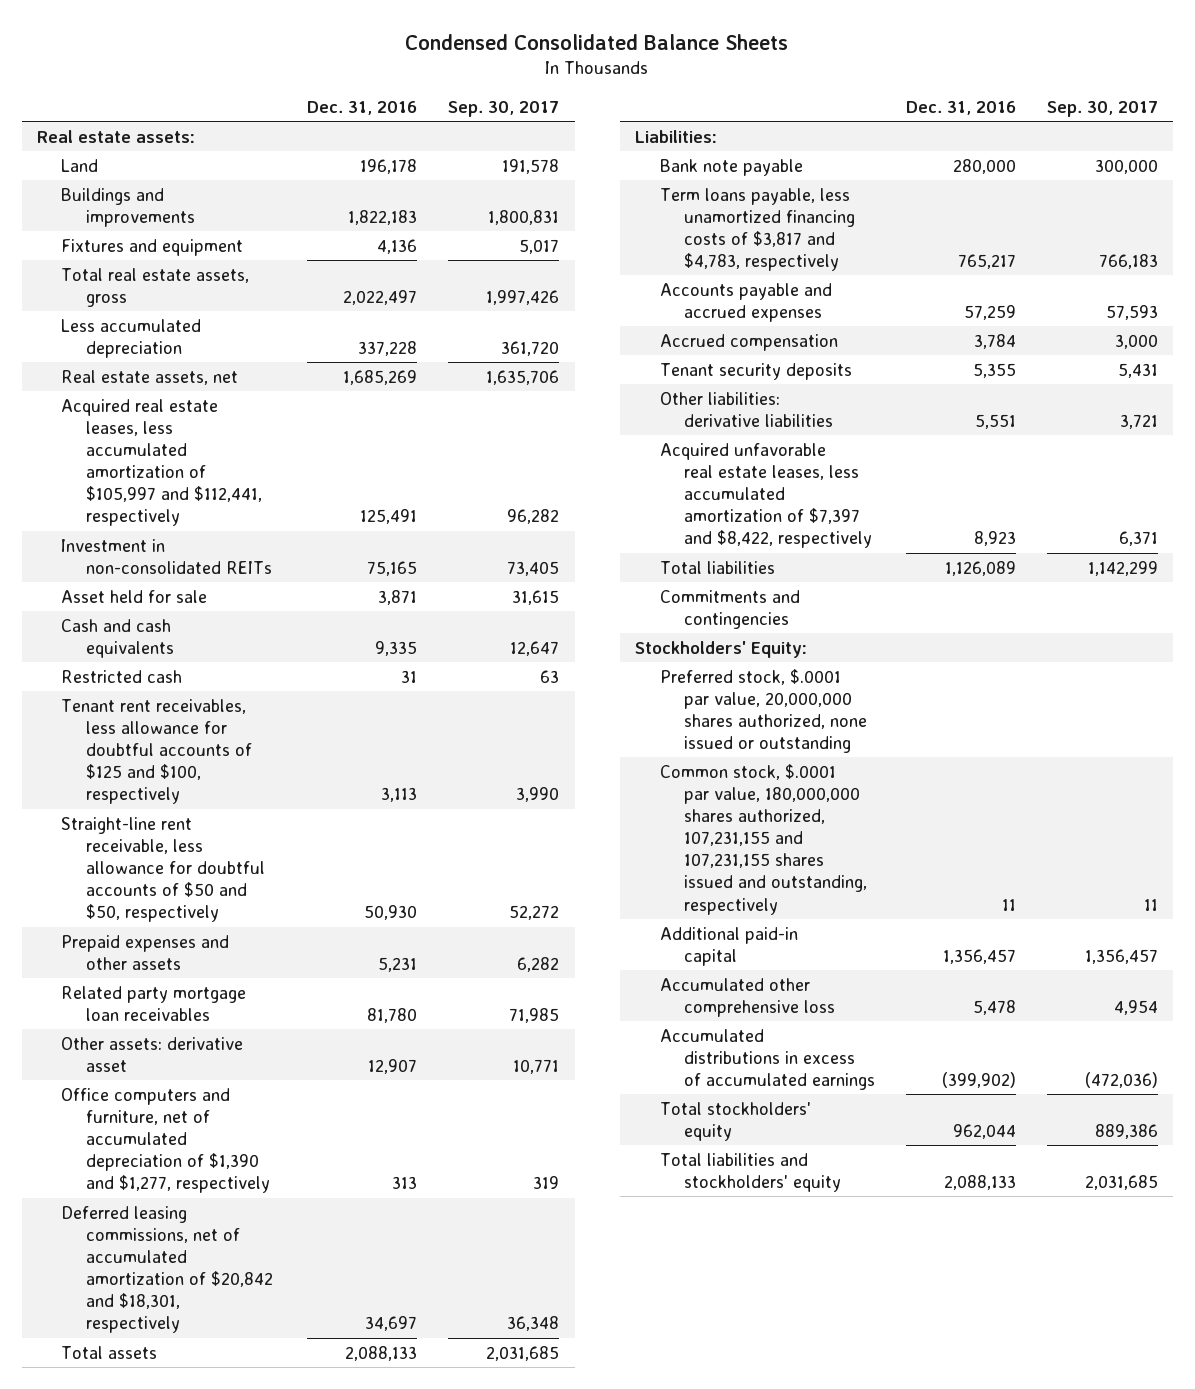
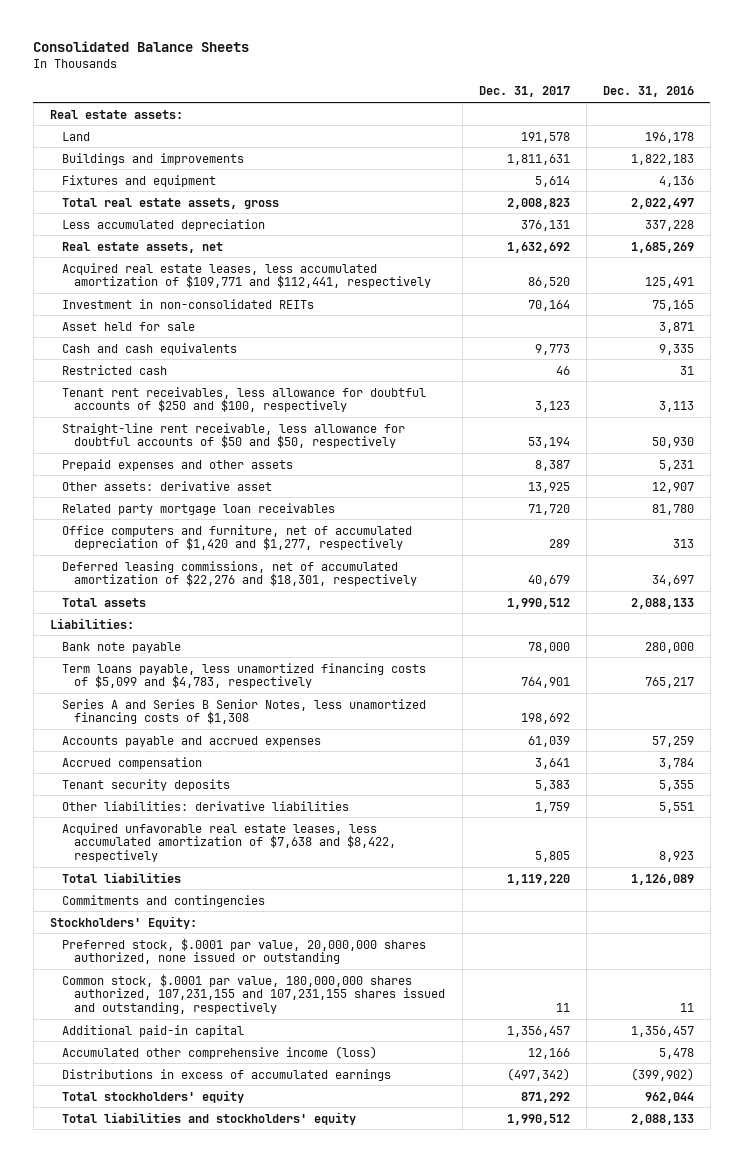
[405,33,789,50] Condensed Consolidated Balance Sheets -> [33,40,250,52] Consolidated Balance Sheets
[448,100,560,117] Sep. 30, 2017 -> none
none -> [478,86,570,98] Dec. 31, 2017
[61,398,262,527] Acquired real estate leases, less accumulated amortization of $105,997 and $112,441, respectively -> [62,262,432,289] Acquired real estate leases, less accumulated amortization of $109,771 and $112,441, respectively
[61,698,252,805] Tenant rent receivables, less allowance for doubtful accounts of $125 and $100, respectively -> [62,386,427,413] Tenant rent receivables, less allowance for doubtful accounts of $250 and $100, respectively
[61,985,247,1021] Related party mortgage loan receivables -> [62,502,336,515] Related party mortgage loan receivables
[61,1087,270,1194] Office computers and furniture, net of accumulated depreciation of $1,390 and $1,277, respectively -> [62,524,413,551] Office computers and furniture, net of accumulated depreciation of $1,420 and $1,277, respectively
[61,1205,273,1334] Deferred leasing commissions, net of accumulated amortization of $20,842 and $18,301, respectively -> [62,560,418,587] Deferred leasing commissions, net of accumulated amortization of $22,276 and $18,301, respectively
[659,187,855,272] Term loans payable, less unamortized financing costs of $3,817 and $4,783, respectively -> [62,662,427,689] Term loans payable, less unamortized financing costs of $5,099 and $4,783, respectively
none -> [62,698,427,725] Series A and Series B Senior Notes, less unamortized financing costs of $1,308
[659,442,872,549] Acquired unfavorable real estate leases, less accumulated amortization of $7,397 and $8,422, respectively -> [62,822,397,863] Acquired unfavorable real estate leases, less accumulated amortization of $7,638 and $8,422, respectively
[659,977,835,1017] Accumulated other comprehensive loss -> [62,1045,378,1059] Accumulated other comprehensive income (loss)
[659,1028,875,1090] Accumulated distributions in excess of accumulated earnings -> [62,1068,392,1081] Distributions in excess of accumulated earnings

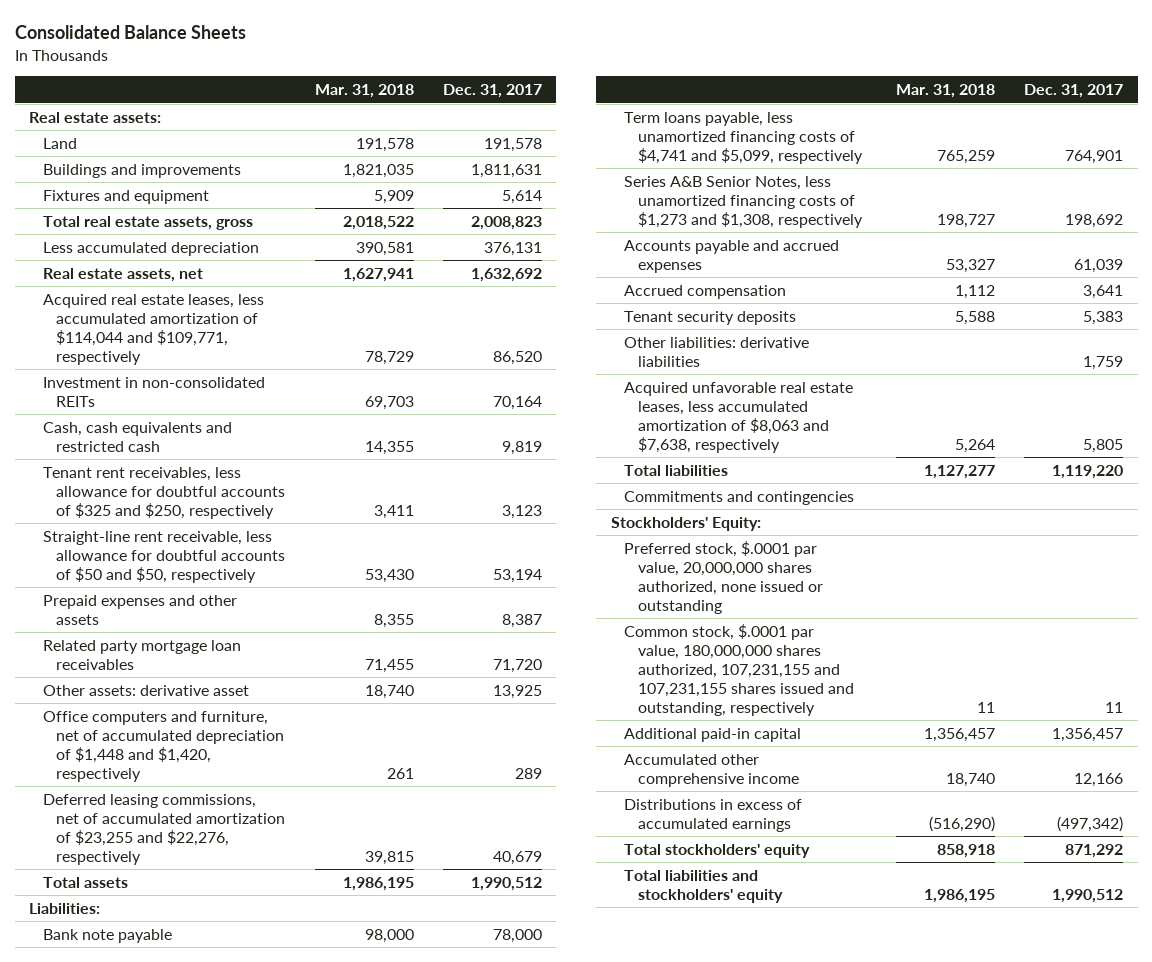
[602,86,694,98] Dec. 31, 2016 -> none
none -> [314,84,414,99] Mar. 31, 2018
[62,262,432,289] Acquired real estate leases, less accumulated amortization of $109,771 and $112,441, respectively -> [42,293,264,365] Acquired real estate leases, less accumulated amortization of $114,044 and $109,771, respectively
[62,321,196,331] Asset held for sale -> none
[62,364,168,375] Restricted cash -> none
[62,342,238,355] Cash and cash equivalents -> [42,421,232,452] Cash, cash equivalents and restricted cash
[534,343,570,355] 9,773 -> [501,440,542,455] 9,819
[62,386,427,413] Tenant rent receivables, less allowance for doubtful accounts of $250 and $100, respectively -> [42,466,286,519] Tenant rent receivables, less allowance for doubtful accounts of $325 and $250, respectively
[62,480,273,491] Other assets: derivative asset -> [42,684,249,696] Other assets: derivative asset
[62,524,413,551] Office computers and furniture, net of accumulated depreciation of $1,420 and $1,277, respectively -> [42,710,285,782] Office computers and furniture, net of accumulated depreciation of $1,448 and $1,420, respectively
[62,560,418,587] Deferred leasing commissions, net of accumulated amortization of $22,276 and $18,301, respectively -> [42,793,286,865] Deferred leasing commissions, net of accumulated amortization of $23,255 and $22,276, respectively
[62,662,427,689] Term loans payable, less unamortized financing costs of $5,099 and $4,783, respectively -> [624,111,863,164] Term loans payable, less unamortized financing costs of $4,741 and $5,099, respectively
[62,698,427,725] Series A and Series B Senior Notes, less unamortized financing costs of $1,308 -> [624,175,863,228] Series A&B Senior Notes, less unamortized financing costs of $1,273 and $1,308, respectively
[62,822,397,863] Acquired unfavorable real estate leases, less accumulated amortization of $7,638 and $8,422, respectively -> [624,381,854,453] Acquired unfavorable real estate leases, less accumulated amortization of $8,063 and $7,638, respectively
[62,1045,378,1059] Accumulated other comprehensive income (loss) -> [624,753,799,787] Accumulated other comprehensive income

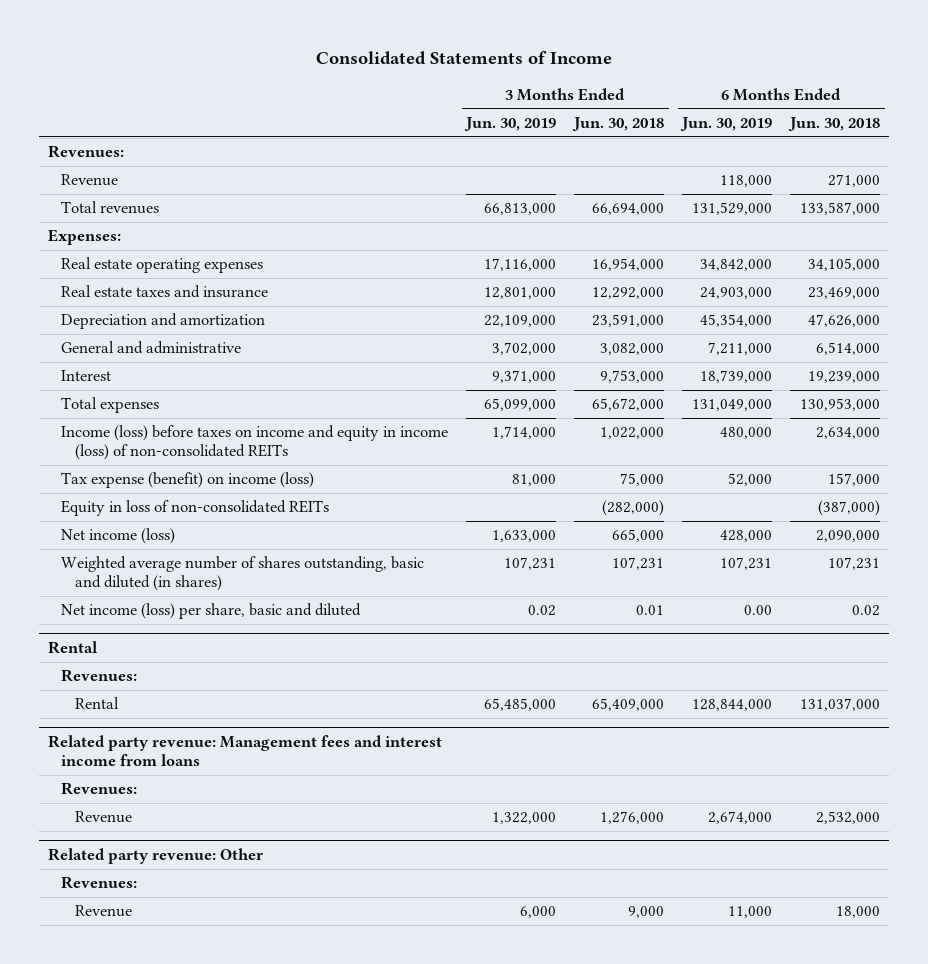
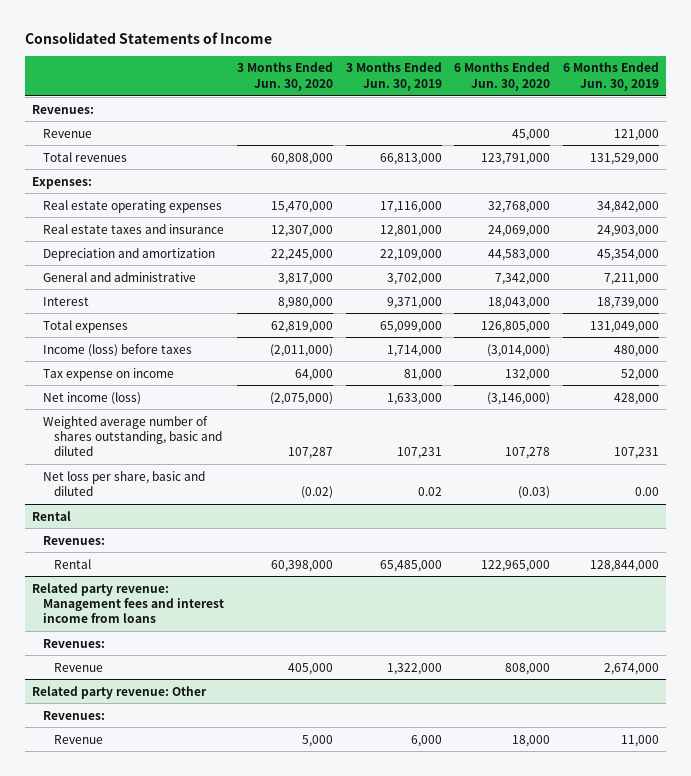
[572,116,665,131] Jun. 30, 2018 -> none
[788,116,881,131] Jun. 30, 2018 -> none
none -> [236,62,333,91] 3 Months Ended Jun. 30, 2020
none -> [454,62,551,91] 6 Months Ended Jun. 30, 2020
[720,175,773,188] 118,000 -> [614,128,660,141] 121,000
[61,500,330,517] Equity in loss of non-consolidated REITs -> none
[61,425,449,461] Income (loss) before taxes on income and equity in income (loss) of non-consolidated REITs -> [42,343,192,357] Income (loss) before taxes
[61,472,315,489] Tax expense (benefit) on income (loss) -> [42,367,174,381] Tax expense on income
[61,556,425,592] Weighted average number of shares outstanding, basic and diluted (in shares) -> [42,415,222,457] Weighted average number of shares outstanding, basic and diluted
[61,603,362,620] Net income (loss) per share, basic and diluted -> [42,470,205,496] Net loss per share, basic and diluted

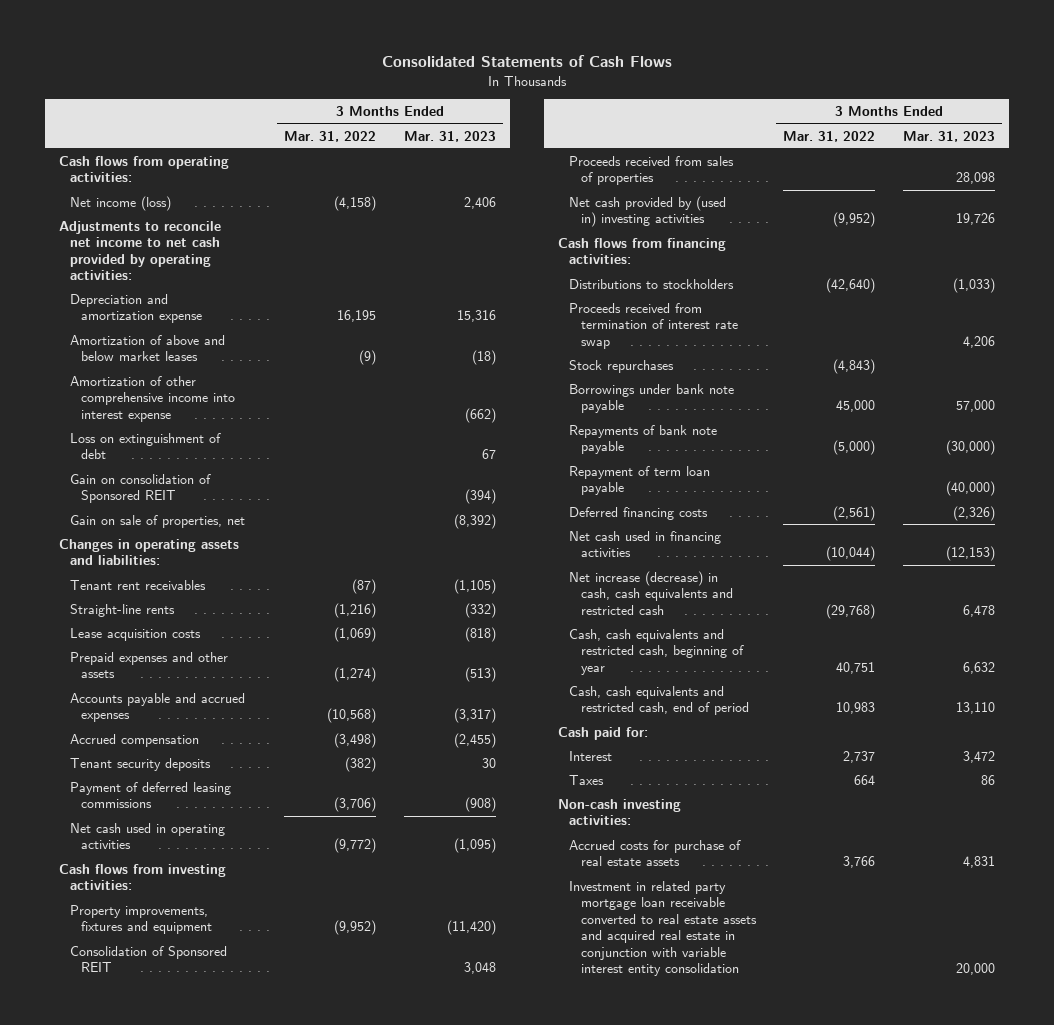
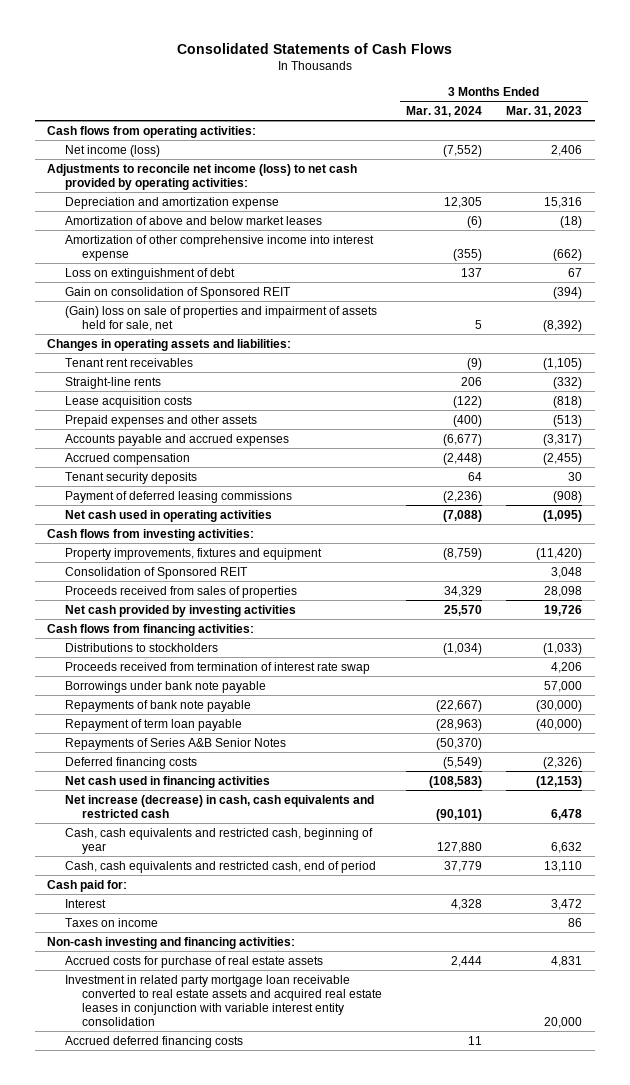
[284,130,377,142] Mar. 31, 2022 -> none
none -> [406,105,483,117] Mar. 31, 2024
[59,220,222,281] Adjustments to reconcile net income to net cash provided by operating activities: -> [47,163,358,190] Adjustments to reconcile net income (loss) to net cash provided by operating activities:
[70,514,246,528] Gain on sale of properties, net -> [64,305,377,331] (Gain) loss on sale of properties and impairment of assets held for sale, net
[569,195,727,228] Net cash provided by (used in) investing activities -> [64,604,296,617] Net cash provided by investing activities
[569,359,675,373] Stock repurchases -> none
none -> [64,737,286,750] Repayments of Series A&B Senior Notes
[569,774,605,785] Taxes -> [64,917,158,927] Taxes on income
[558,798,682,826] Non-cash investing activities: -> [47,936,296,949] Non-cash investing and financing activities:
[569,880,757,977] Investment in related party mortgage loan receivable converted to real estate assets and acquired real estate in conjunction with variable interest entity consolidation -> [64,974,383,1027] Investment in related party mortgage loan receivable converted to real estate assets and acquired real estate leases in conjunction with variable interest entity consolidation
none -> [64,1035,243,1048] Accrued deferred financing costs

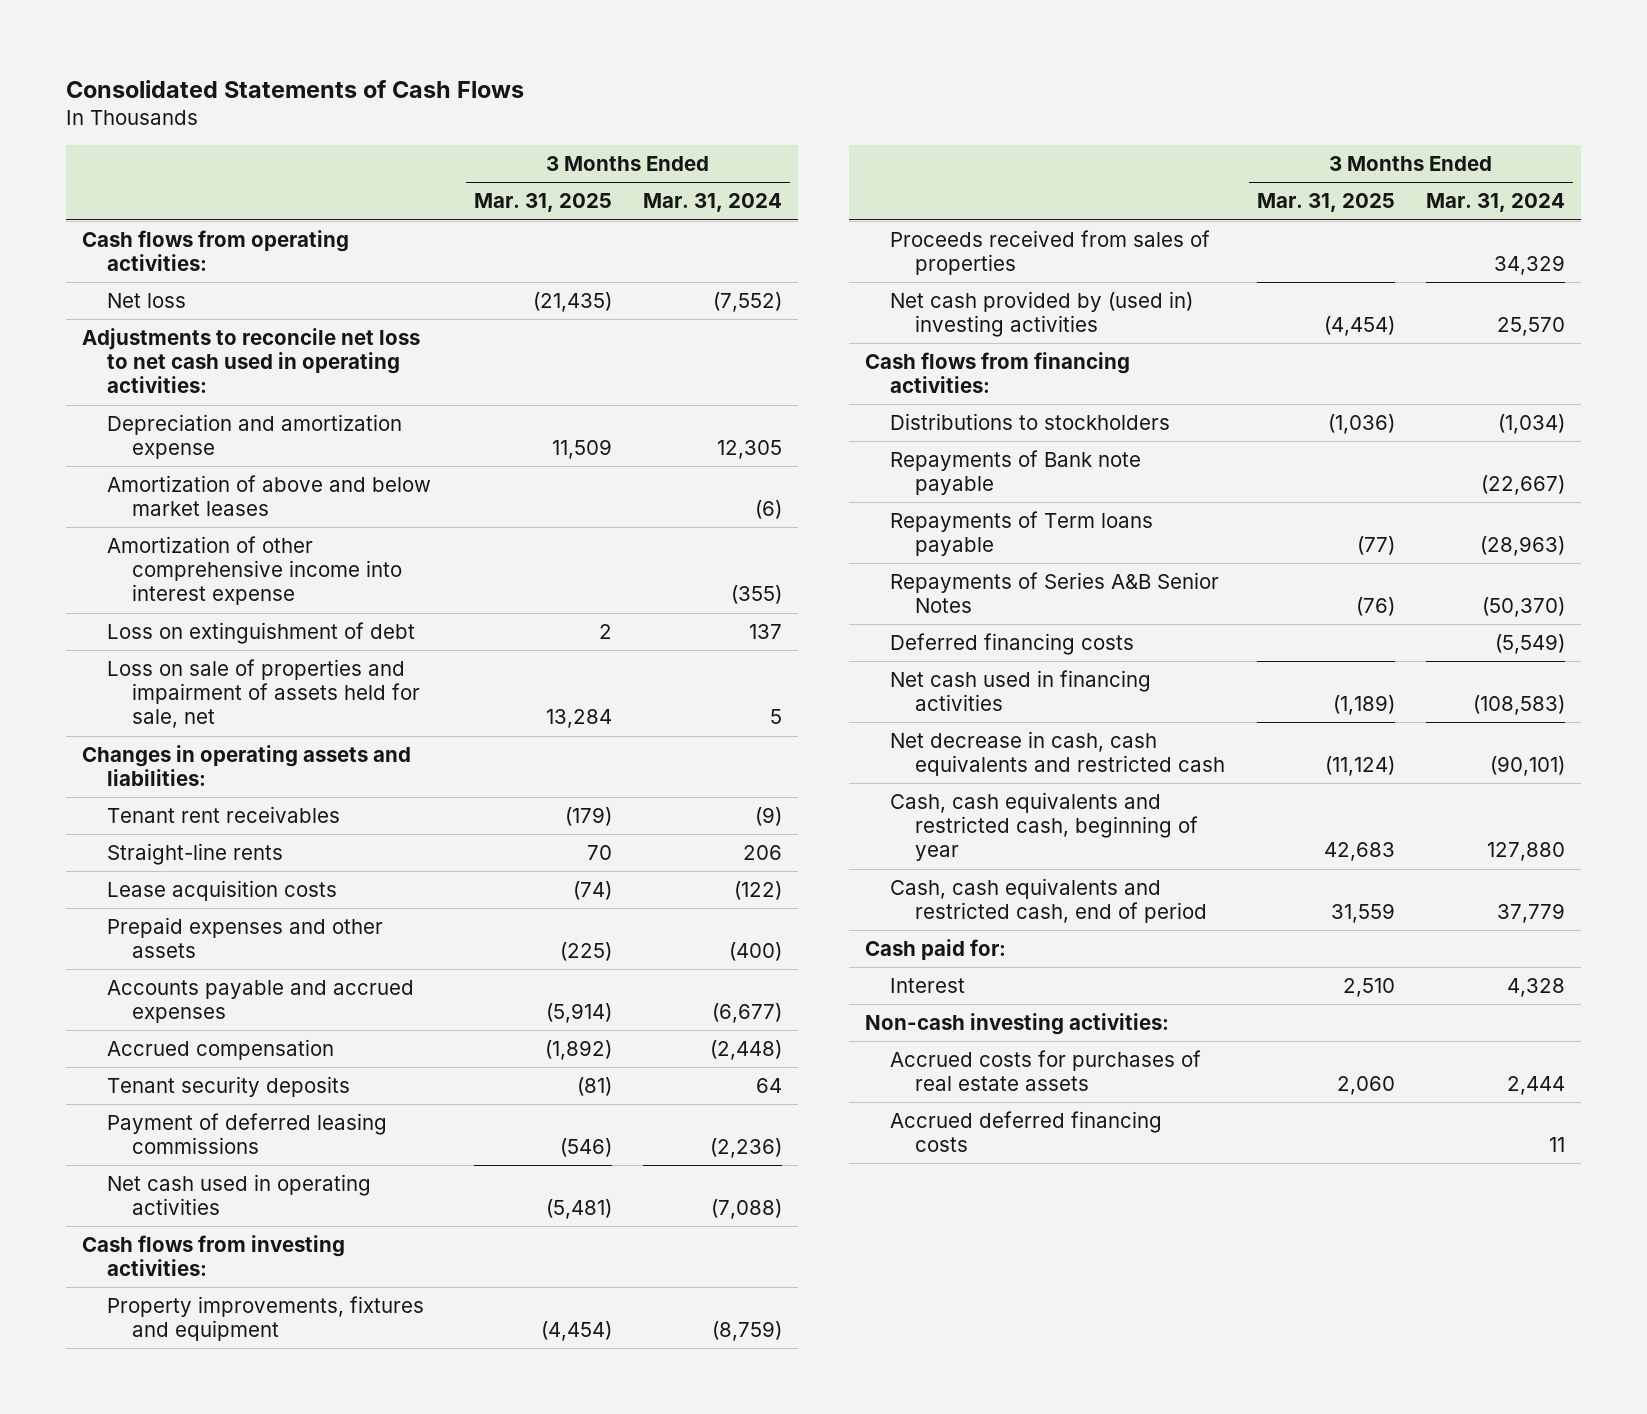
[506,105,583,117] Mar. 31, 2023 -> none
none -> [473,193,612,213] Mar. 31, 2025
[64,144,160,157] Net income (loss) -> [107,292,187,308] Net loss
[47,163,358,190] Adjustments to reconcile net income (loss) to net cash provided by operating activities: -> [81,327,420,394] Adjustments to reconcile net loss to net cash used in operating activities:
[64,286,291,299] Gain on consolidation of Sponsored REIT -> none
[64,305,377,331] (Gain) loss on sale of properties and impairment of assets held for sale, net -> [107,658,421,729] Loss on sale of properties and impairment of assets held for sale, net
[64,566,248,579] Consolidation of Sponsored REIT -> none
[64,604,296,617] Net cash provided by investing activities -> [889,290,1193,338] Net cash provided by (used in) investing activities
[64,661,370,674] Proceeds received from termination of interest rate swap -> none
[64,680,266,693] Borrowings under bank note payable -> none
[64,699,251,712] Repayments of bank note payable -> [889,449,1141,496] Repayments of Bank note payable
[64,718,242,731] Repayment of term loan payable -> [889,510,1153,557] Repayments of Term loans payable
[64,794,374,818] Net increase (decrease) in cash, cash equivalents and restricted cash -> [889,730,1226,777] Net decrease in cash, cash equivalents and restricted cash
[64,917,158,927] Taxes on income -> none
[64,974,383,1027] Investment in related party mortgage loan receivable converted to real estate assets and acquired real estate leases in conjunction with variable interest entity consolidation -> none
[47,936,296,949] Non-cash investing and financing activities: -> [864,1012,1169,1035] Non-cash investing activities:
[64,955,323,968] Accrued costs for purchase of real estate assets -> [889,1049,1201,1092] Accrued costs for purchases of real estate assets

